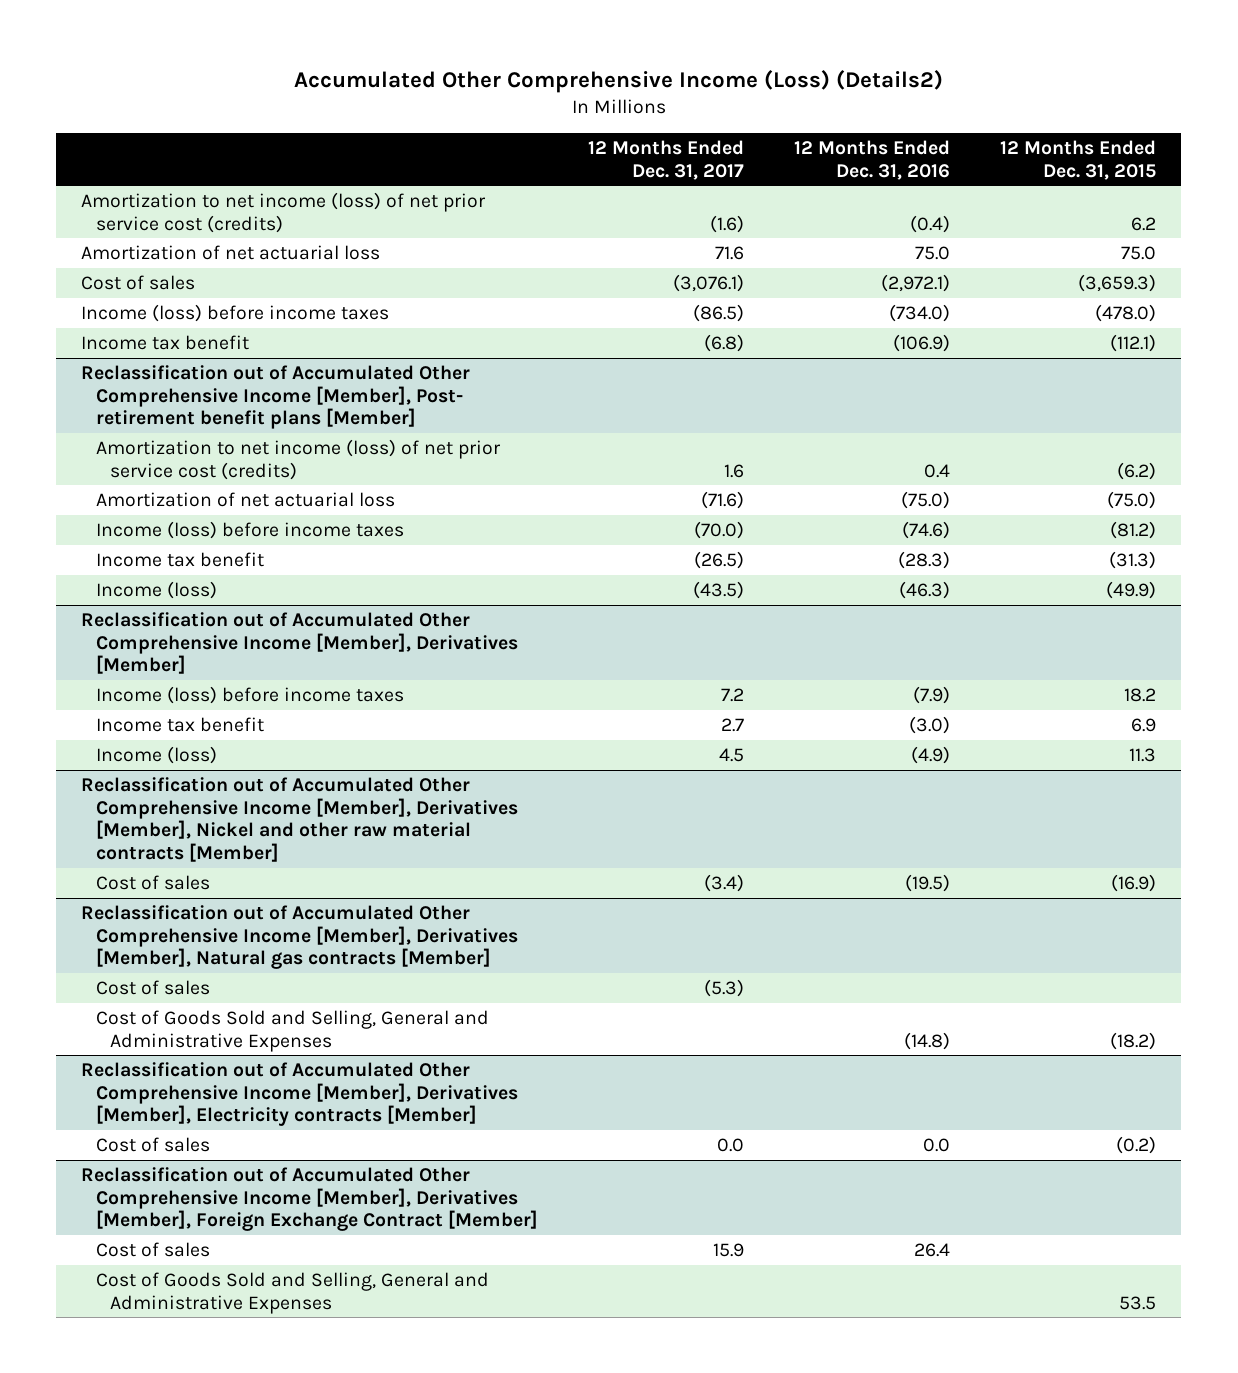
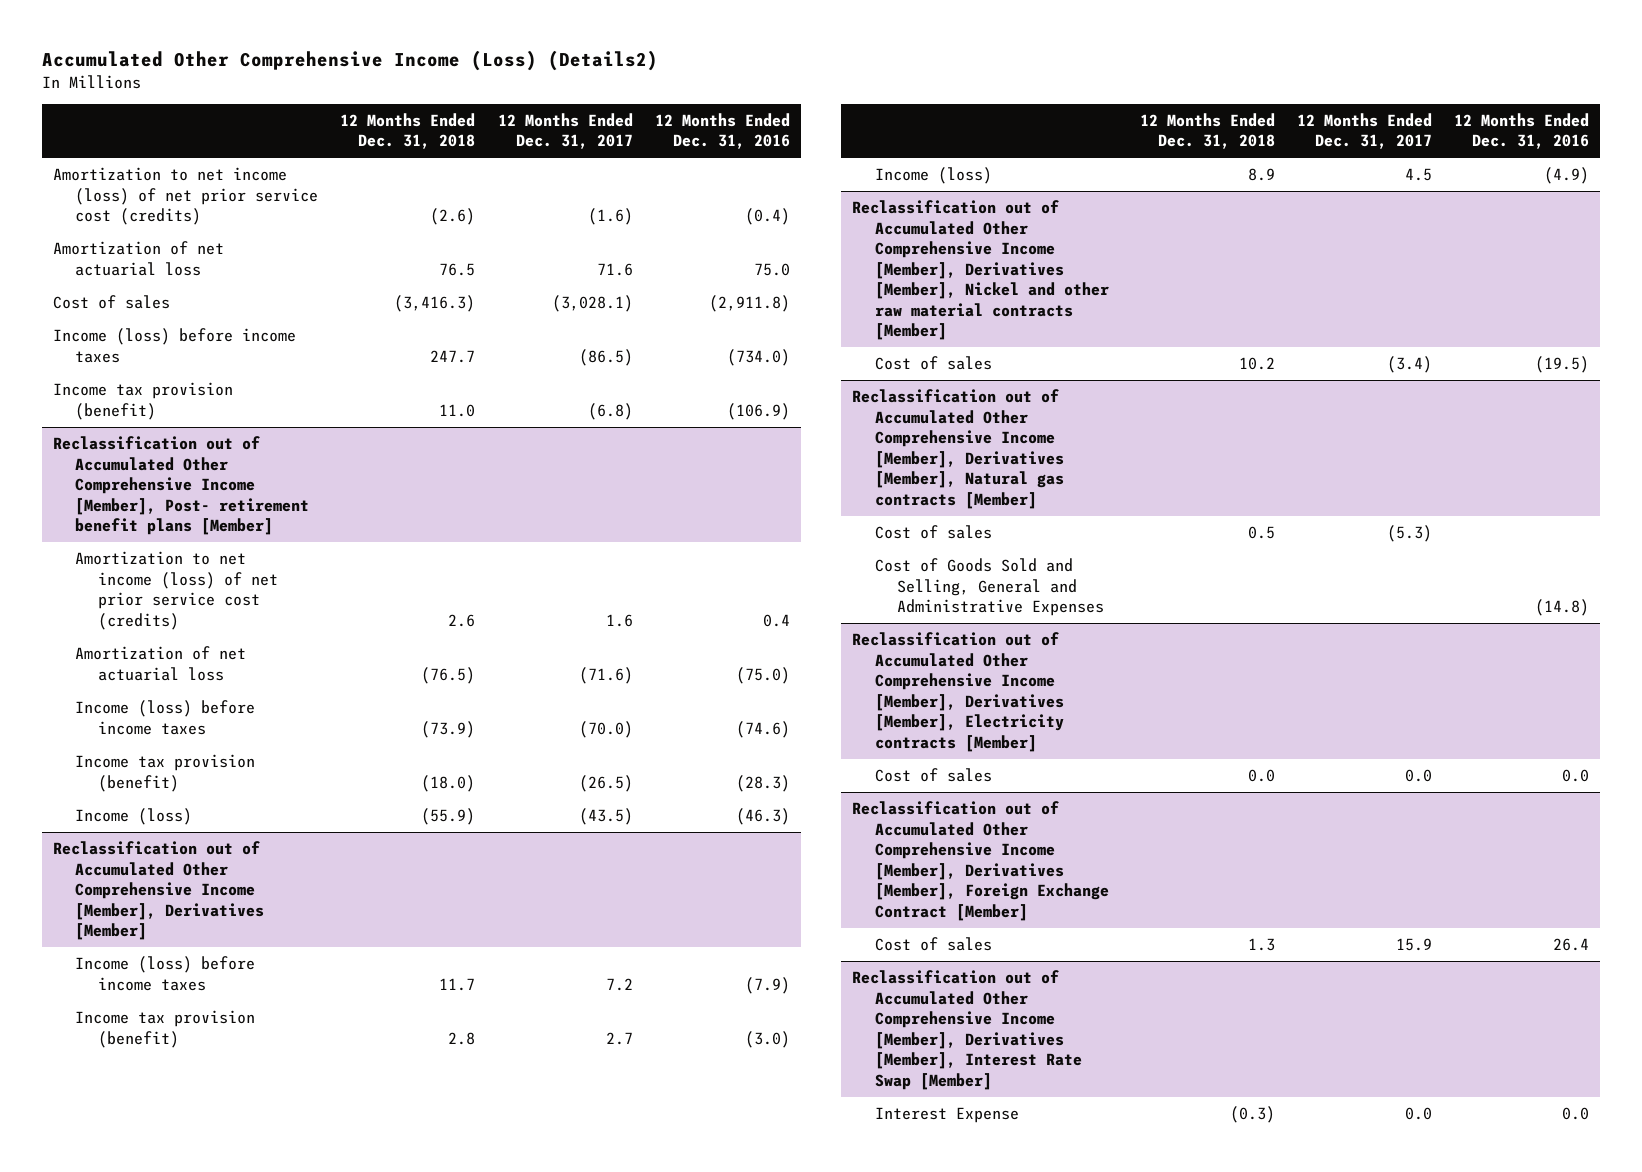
[1000,139,1157,180] 12 Months Ended Dec. 31, 2015 -> none
none -> [340,112,476,150] 12 Months Ended Dec. 31, 2018
[672,273,744,292] (3,076.1) -> [551,295,633,313] (3,028.1)
[881,273,951,292] (2,972.1) -> [708,295,790,313] (2,911.8)
[81,334,250,350] Income tax benefit -> [52,382,233,420] Income tax provision (benefit)
[95,551,264,567] Income tax benefit -> [75,754,256,792] Income tax provision (benefit)
[95,716,264,732] Income tax benefit -> [75,1010,256,1048] Income tax provision (benefit)
[95,1271,489,1314] Cost of Goods Sold and Selling, General and Administrative Expenses -> none
none -> [852,970,1082,1090] Reclassification out of Accumulated Other Comprehensive Income [Member], Derivatives [Member], Interest Rate Swap [Member]
none -> [874,1107,1019,1124] Interest Expense

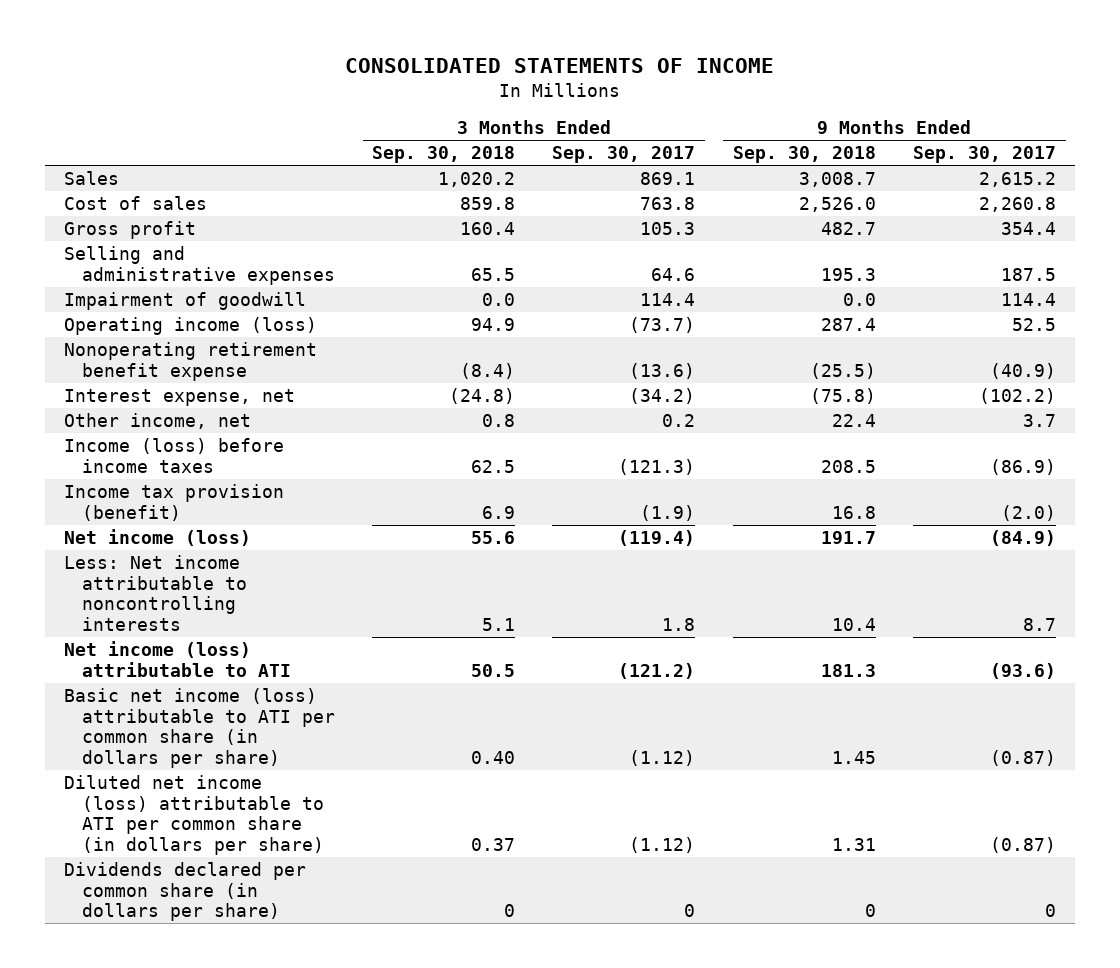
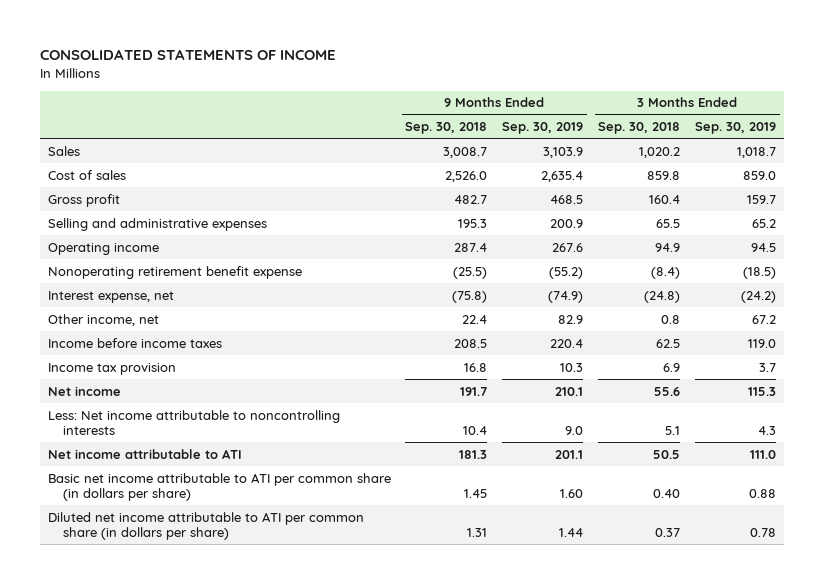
[552,146,696,164] Sep. 30, 2017 -> none
[913,146,1057,164] Sep. 30, 2017 -> none
none -> [502,122,584,135] Sep. 30, 2019
none -> [695,122,777,135] Sep. 30, 2019
[64,292,307,311] Impairment of goodwill -> none
[64,317,318,336] Operating income (loss) -> [47,242,159,255] Operating income
[64,438,285,473] Income (loss) before income taxes -> [47,337,222,348] Income before income taxes
[64,484,285,521] Income tax provision (benefit) -> [47,362,176,375] Income tax provision
[64,529,252,547] Net income (loss) -> [47,385,121,396] Net income
[64,862,307,922] Dividends declared per common share (in dollars per share) -> none
[64,641,291,677] Net income (loss) attributable to ATI -> [47,448,242,459] Net income attributable to ATI
[64,688,335,768] Basic net income (loss) attributable to ATI per common share (in dollars per share) -> [47,472,391,502] Basic net income attributable to ATI per common share (in dollars per share)
[64,775,324,855] Diluted net income (loss) attributable to ATI per common share (in dollars per share) -> [47,511,364,541] Diluted net income attributable to ATI per common share (in dollars per share)

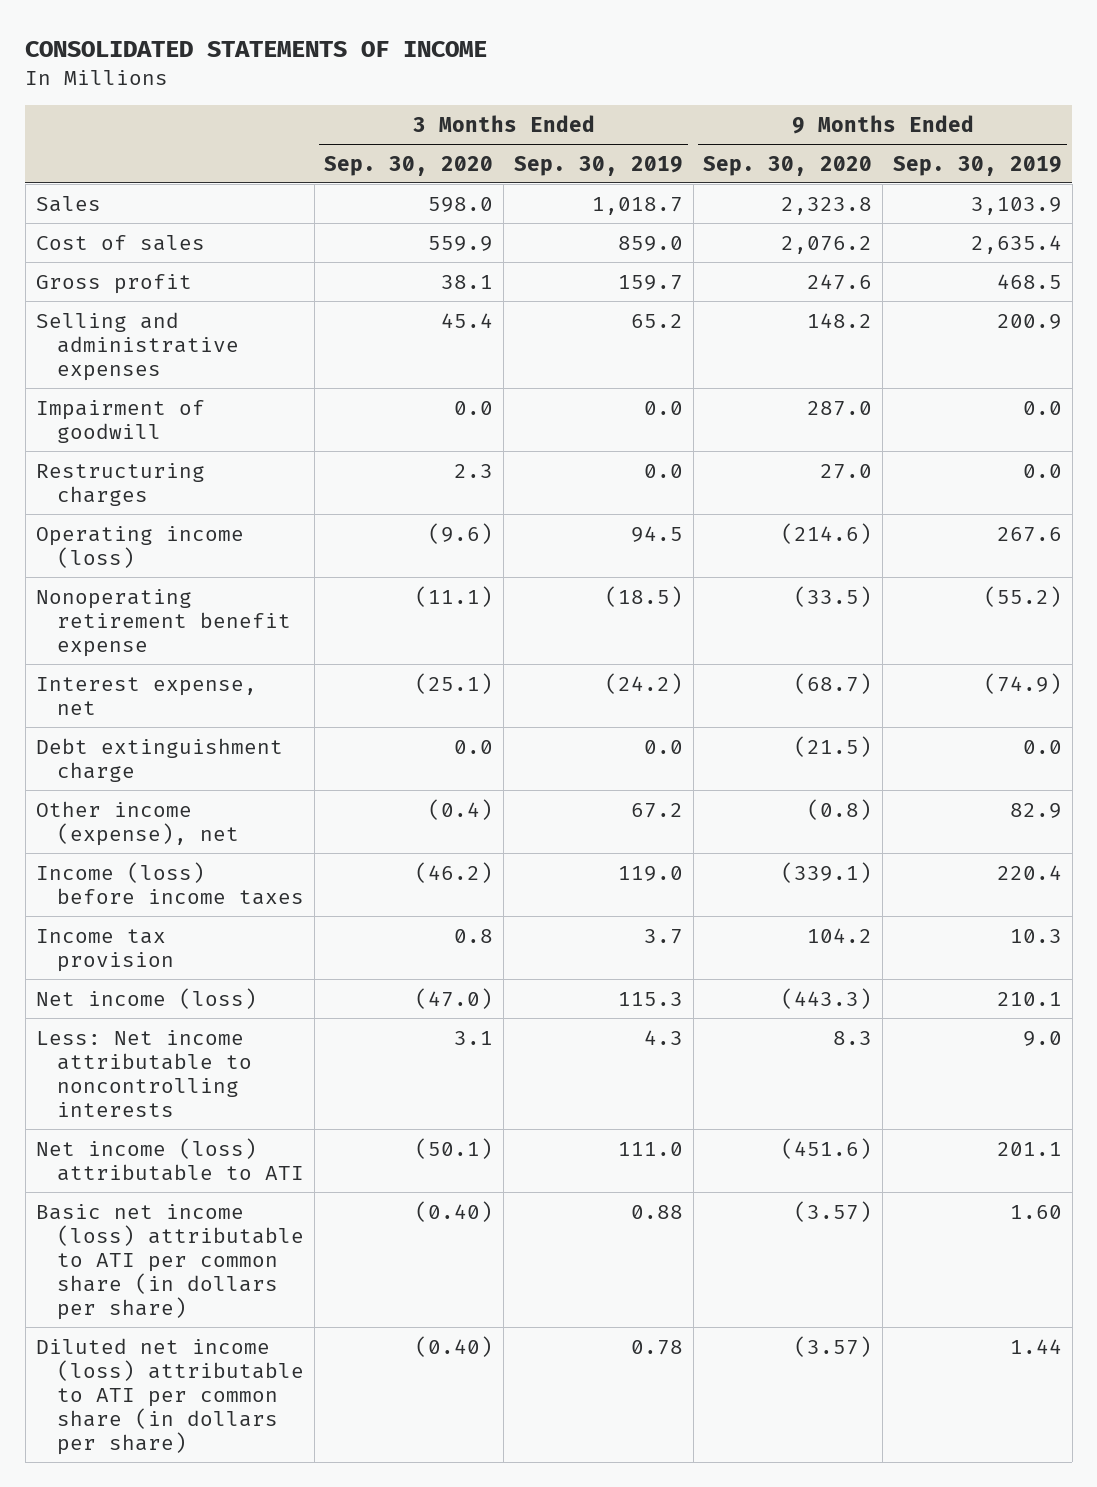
[405,122,488,135] Sep. 30, 2018 -> none
[598,122,681,135] Sep. 30, 2018 -> none
none -> [324,155,494,176] Sep. 30, 2020
none -> [703,155,873,176] Sep. 30, 2020
none -> [35,399,205,443] Impairment of goodwill
none -> [35,462,205,506] Restructuring charges
[47,242,159,255] Operating income -> [35,525,244,568] Operating income (loss)
none -> [35,737,283,782] Debt extinguishment charge
[47,313,159,326] Other income, net -> [35,800,239,846] Other income (expense), net
[47,337,222,348] Income before income taxes -> [35,861,304,905] Income (loss) before income taxes
[47,385,121,396] Net income -> [35,987,257,1009] Net income (loss)
[47,448,242,459] Net income attributable to ATI -> [35,1137,304,1181] Net income (loss) attributable to ATI
[47,472,391,502] Basic net income attributable to ATI per common share (in dollars per share) -> [35,1203,304,1320] Basic net income (loss) attributable to ATI per common share (in dollars per share)
[47,511,364,541] Diluted net income attributable to ATI per common share (in dollars per share) -> [35,1337,304,1455] Diluted net income (loss) attributable to ATI per common share (in dollars per share)

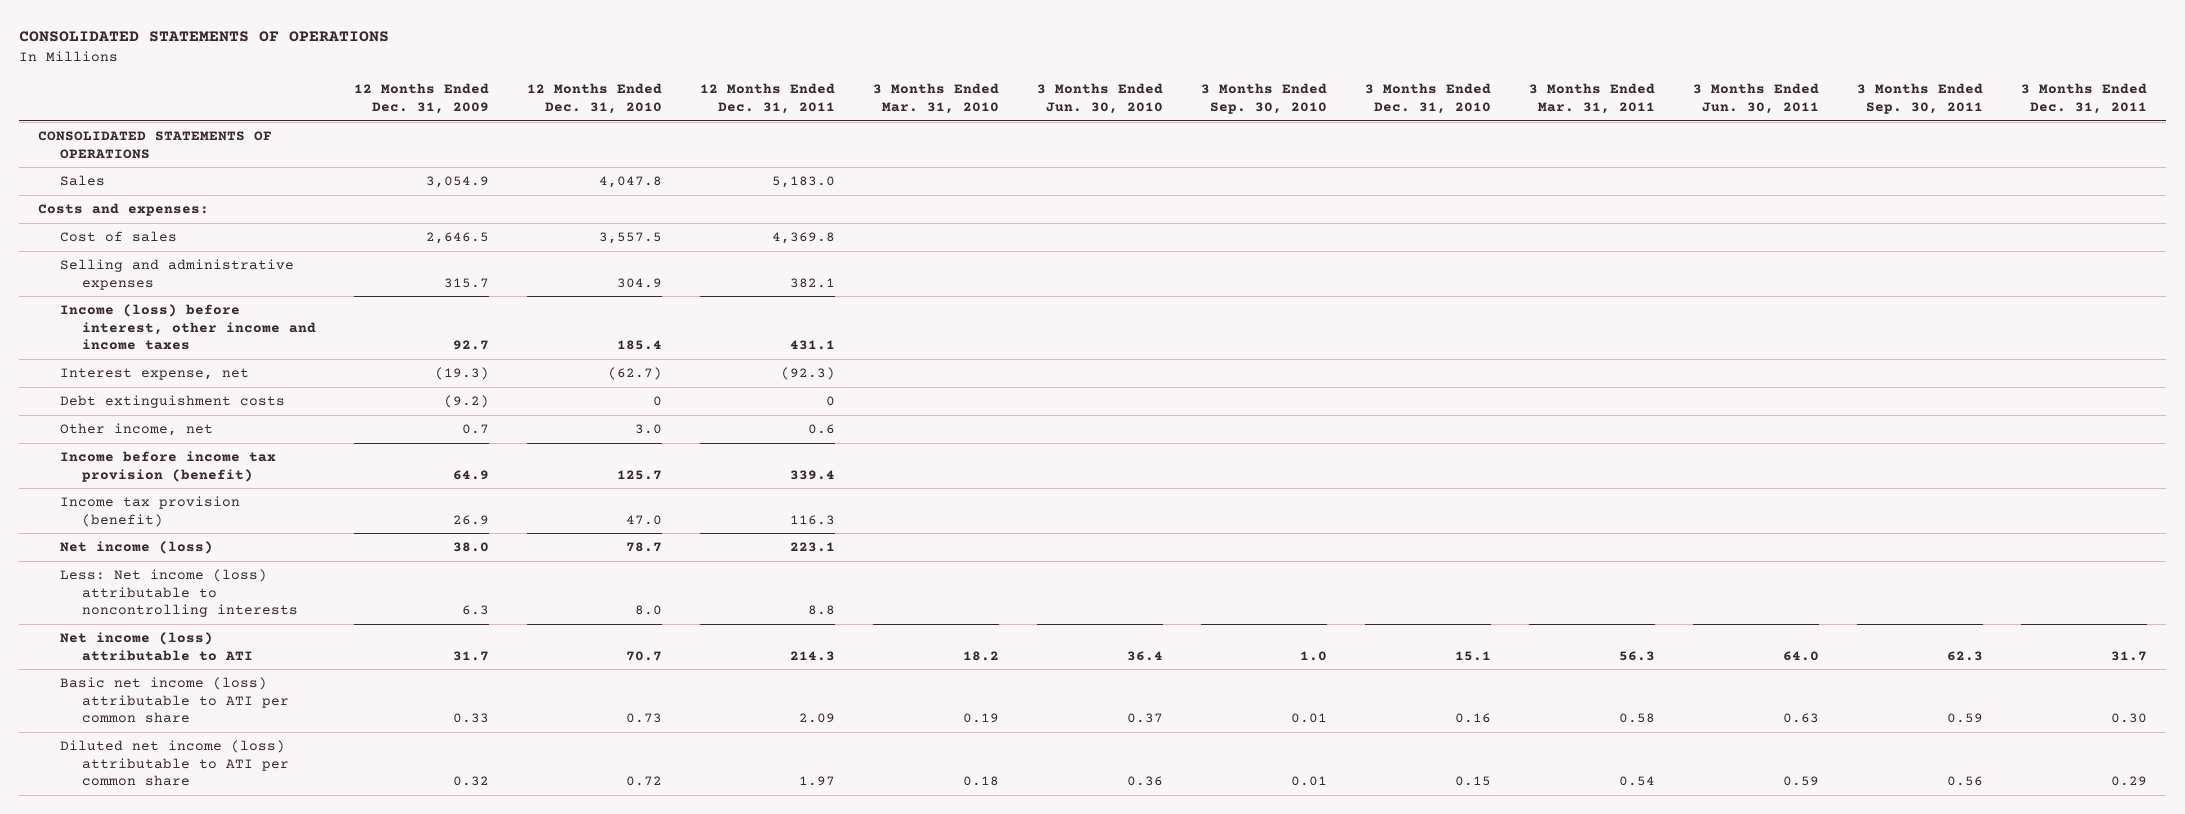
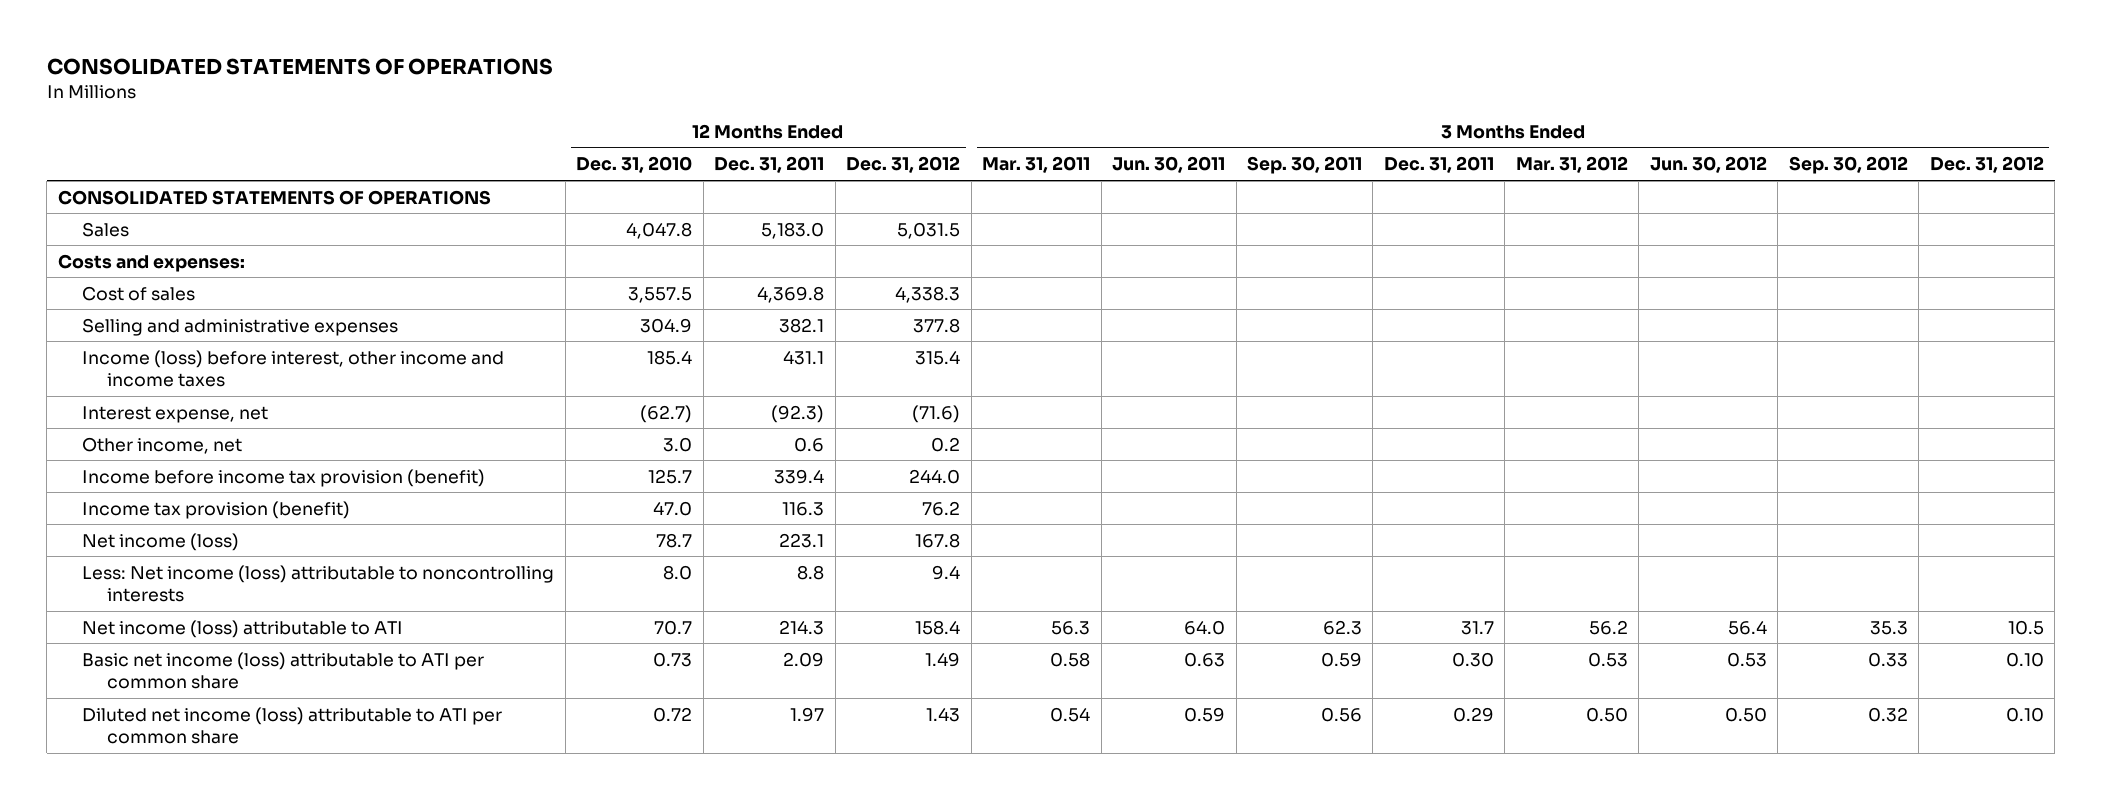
[353,83,489,114] 12 Months Ended Dec. 31, 2009 -> none
[872,83,999,114] 3 Months Ended Mar. 31, 2010 -> none
[1036,83,1163,114] 3 Months Ended Jun. 30, 2010 -> none
[1200,83,1327,114] 3 Months Ended Sep. 30, 2010 -> none
[1364,83,1491,114] 3 Months Ended Dec. 31, 2010 -> none
none -> [846,156,961,174] Dec. 31, 2012
none -> [1515,156,1628,174] Mar. 31, 2012
none -> [1649,156,1767,174] Jun. 30, 2012
none -> [1788,156,1908,175] Sep. 30, 2012
none -> [1929,156,2044,174] Dec. 31, 2012
[59,395,285,409] Debt extinguishment costs -> none

